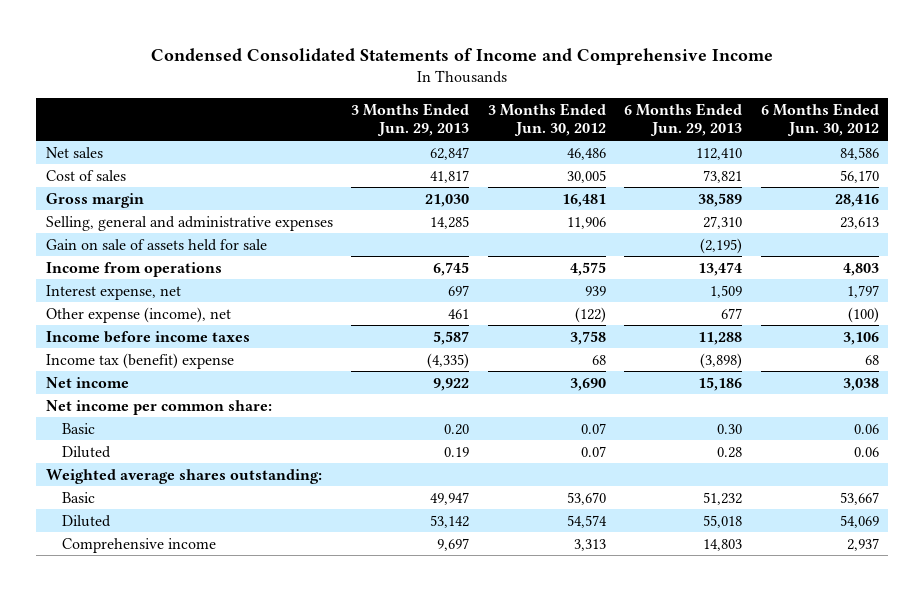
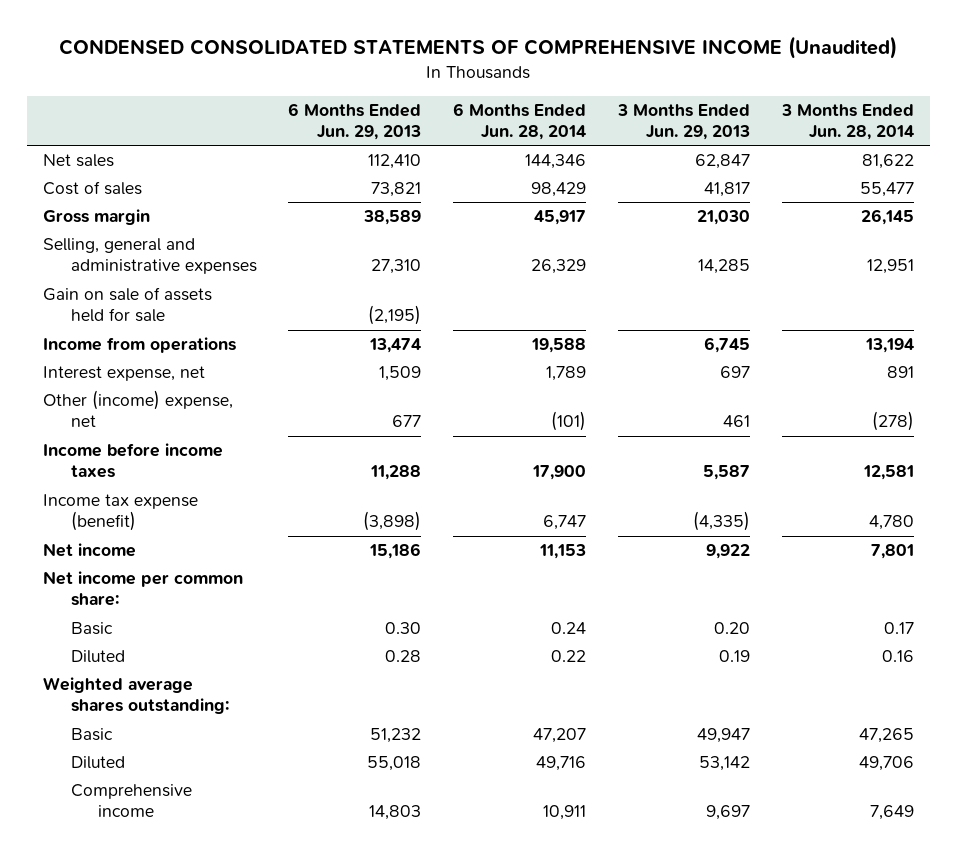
[151,47,774,65] Condensed Consolidated Statements of Income and Comprehensive Income -> [59,36,898,60] CONDENSED CONSOLIDATED STATEMENTS OF COMPREHENSIVE INCOME (Unaudited)
[487,103,606,137] 3 Months Ended Jun. 30, 2012 -> none
[760,103,879,137] 6 Months Ended Jun. 30, 2012 -> none
none -> [453,102,587,141] 6 Months Ended Jun. 28, 2014
none -> [780,103,914,141] 3 Months Ended Jun. 28, 2014
[45,306,231,323] Other expense (income), net -> [43,389,234,428] Other (income) expense, net
[45,352,234,369] Income tax (benefit) expense -> [43,493,199,532] Income tax expense (benefit)

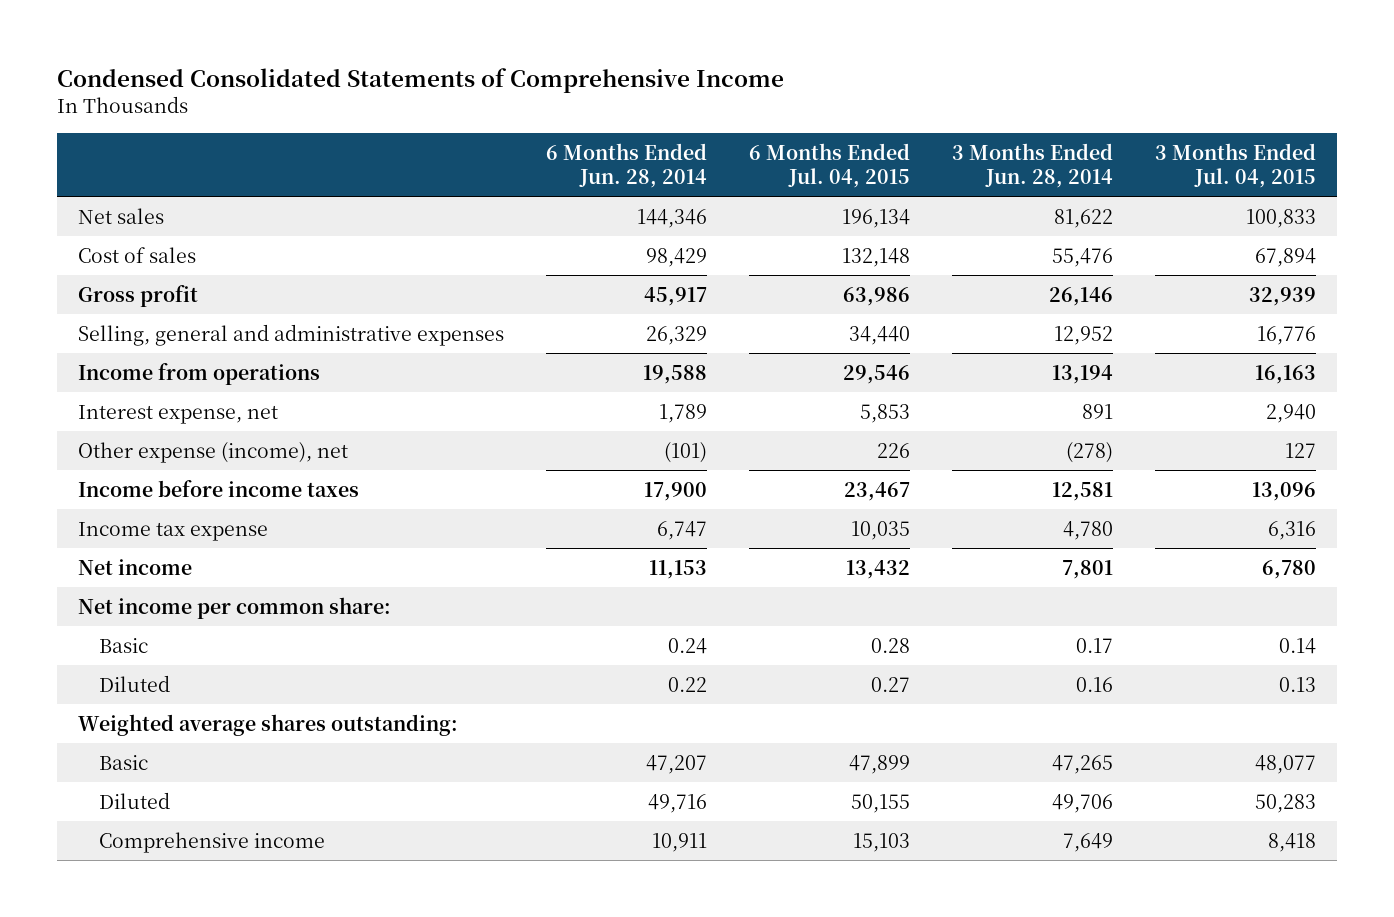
[59,36,898,60] CONDENSED CONSOLIDATED STATEMENTS OF COMPREHENSIVE INCOME (Unaudited) -> [56,68,784,94] Condensed Consolidated Statements of Comprehensive Income
[288,102,422,141] 6 Months Ended Jun. 29, 2013 -> none
[616,103,750,141] 3 Months Ended Jun. 29, 2013 -> none
none -> [748,142,910,188] 6 Months Ended Jul. 04, 2015
none -> [1154,142,1316,188] 3 Months Ended Jul. 04, 2015
[43,286,213,323] Gain on sale of assets held for sale -> none
[859,181,914,197] 55,477 -> [1051,247,1113,267] 55,476
[43,208,151,225] Gross margin -> [77,284,198,307] Gross profit
[860,208,914,225] 26,145 -> [1048,286,1113,306] 26,146
[866,259,914,275] 12,951 -> [1053,325,1113,345] 12,952
[43,389,234,428] Other (income) expense, net -> [77,441,348,463] Other expense (income), net
[43,493,199,532] Income tax expense (benefit) -> [77,521,268,541] Income tax expense

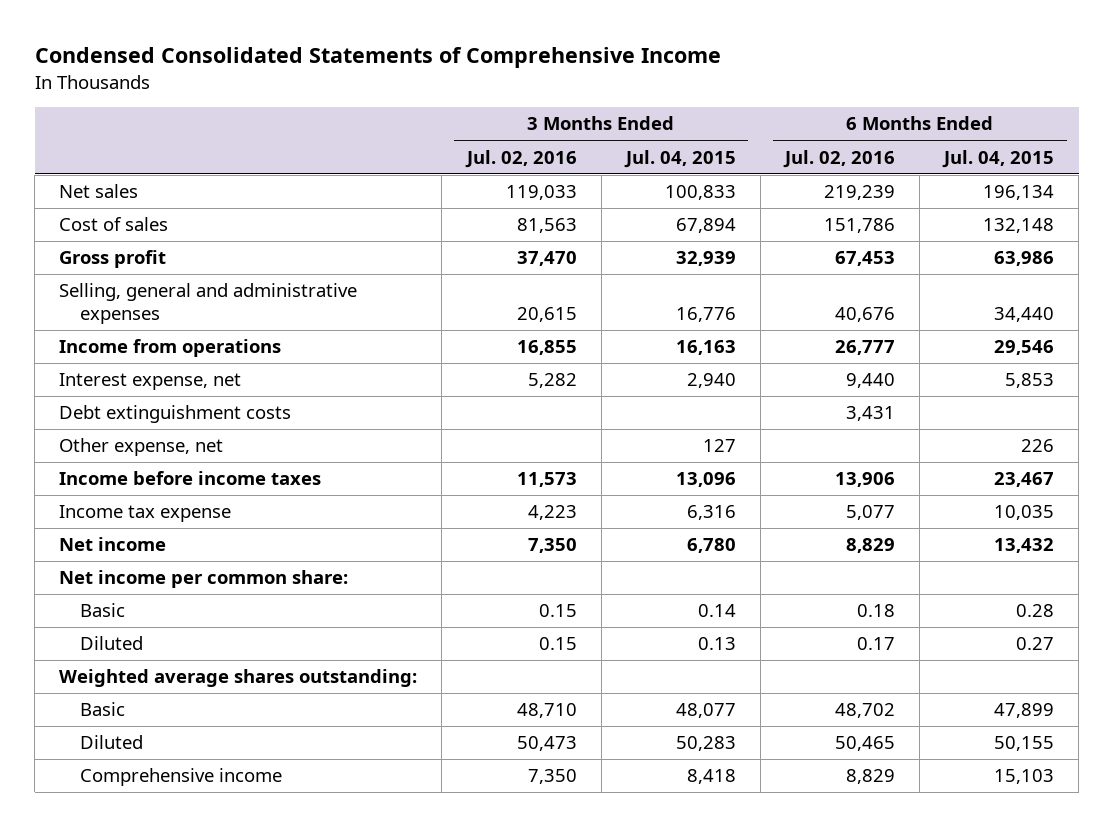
[545,142,707,188] 6 Months Ended Jun. 28, 2014 -> none
[951,142,1113,188] 3 Months Ended Jun. 28, 2014 -> none
none -> [464,149,577,168] Jul. 02, 2016
none -> [783,149,896,168] Jul. 02, 2016
none -> [59,405,292,424] Debt extinguishment costs
[77,441,348,463] Other expense (income), net -> [59,438,224,457] Other expense, net

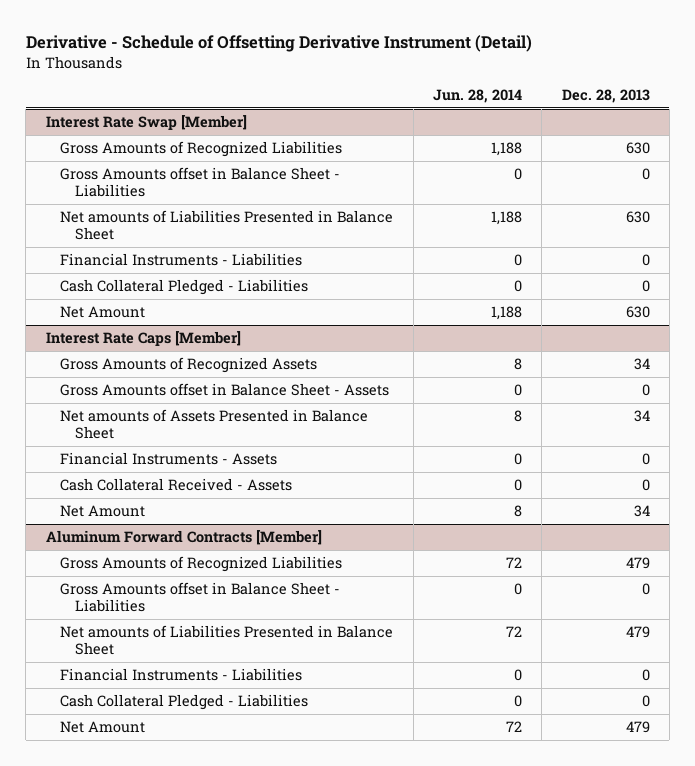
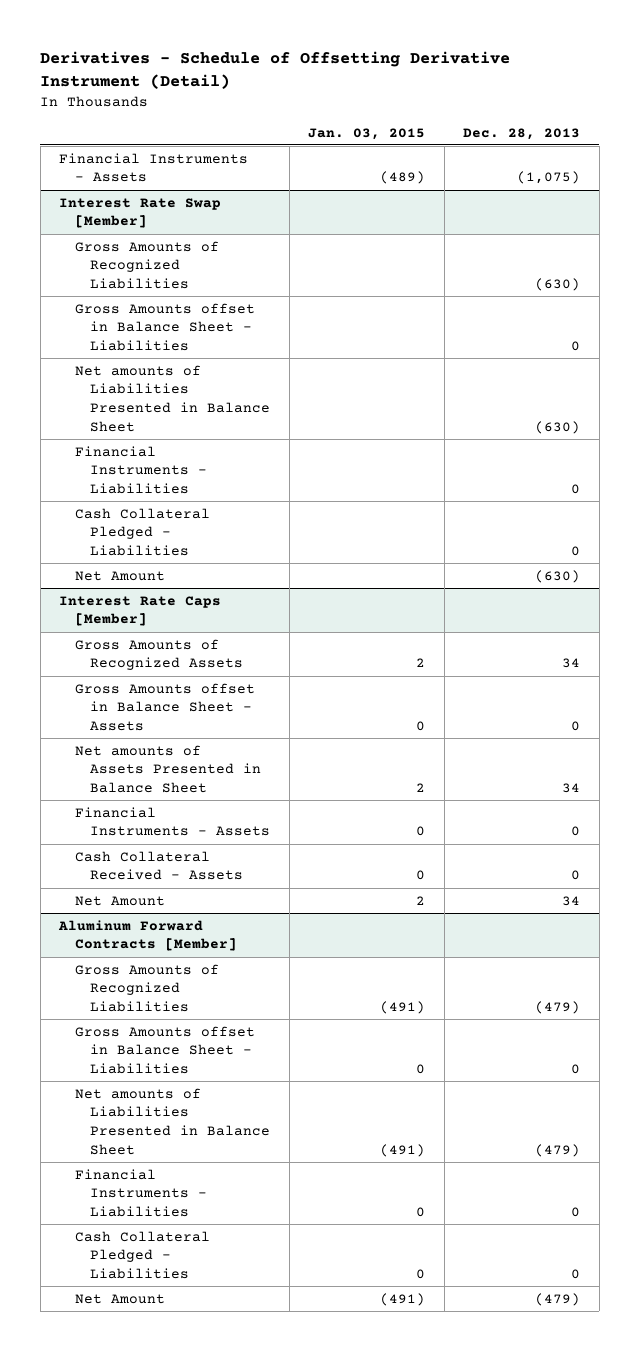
[25,35,532,53] Derivative - Schedule of Offsetting Derivative Instrument (Detail) -> [40,51,511,89] Derivatives - Schedule of Offsetting Derivative Instrument (Detail)
[432,89,522,104] Jun. 28, 2014 -> none
none -> [308,127,426,140] Jan. 03, 2015
none -> [59,152,249,183] Financial Instruments - Assets
[625,142,650,155] 630 -> [535,278,581,292] (630)
[625,211,650,224] 630 -> [535,420,581,434] (630)
[625,306,650,319] 630 -> [535,569,581,583] (630)
[625,557,650,570] 479 -> [535,1001,581,1015] (479)
[625,626,650,639] 479 -> [535,1143,581,1157] (479)
[625,721,650,734] 479 -> [535,1292,581,1306] (479)

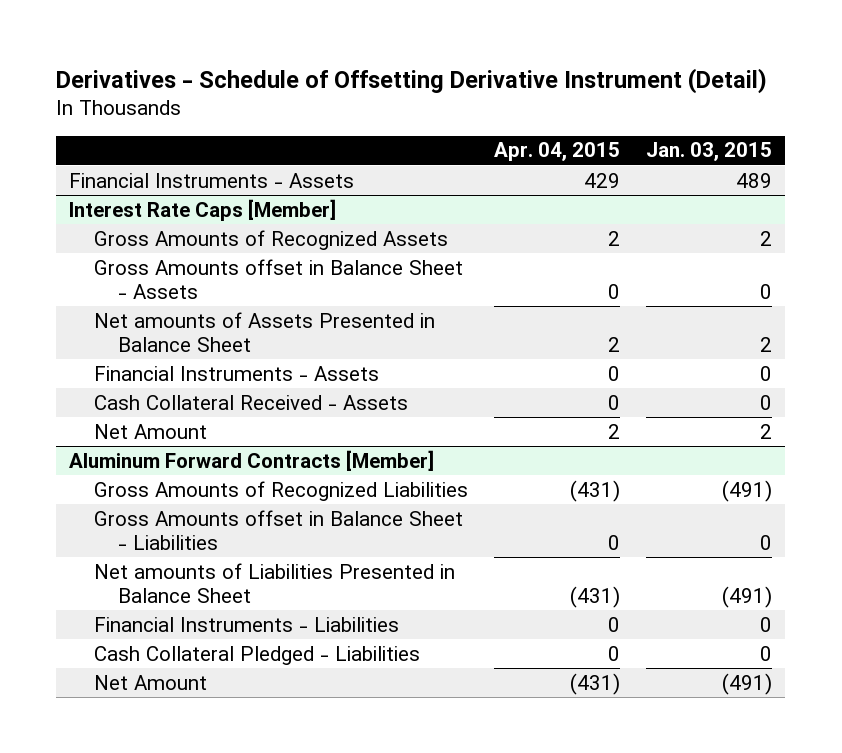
[463,127,581,140] Dec. 28, 2013 -> none
none -> [493,142,620,162] Apr. 04, 2015
[59,197,222,229] Interest Rate Swap [Member] -> none
[74,240,219,290] Gross Amounts of Recognized Liabilities -> none
[74,302,255,352] Gross Amounts offset in Balance Sheet - Liabilities -> none
[74,364,271,432] Net amounts of Liabilities Presented in Balance Sheet -> none
[74,445,208,495] Financial Instruments - Liabilities -> none
[74,507,210,557] Cash Collateral Pledged - Liabilities -> none
[74,570,165,581] Net Amount -> none
[380,171,426,185] (489) -> [736,172,773,188] 489

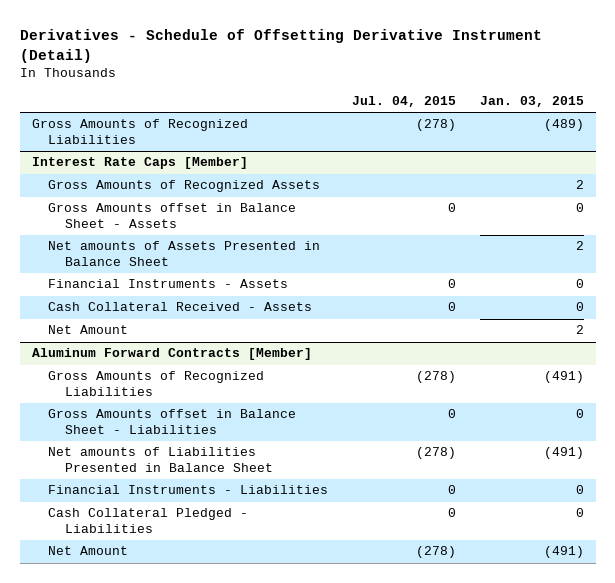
[493,142,620,162] Apr. 04, 2015 -> none
none -> [352,95,457,107] Jul. 04, 2015
[69,172,355,188] Financial Instruments - Assets -> none
none -> [31,119,248,144] Gross Amounts of Recognized Liabilities

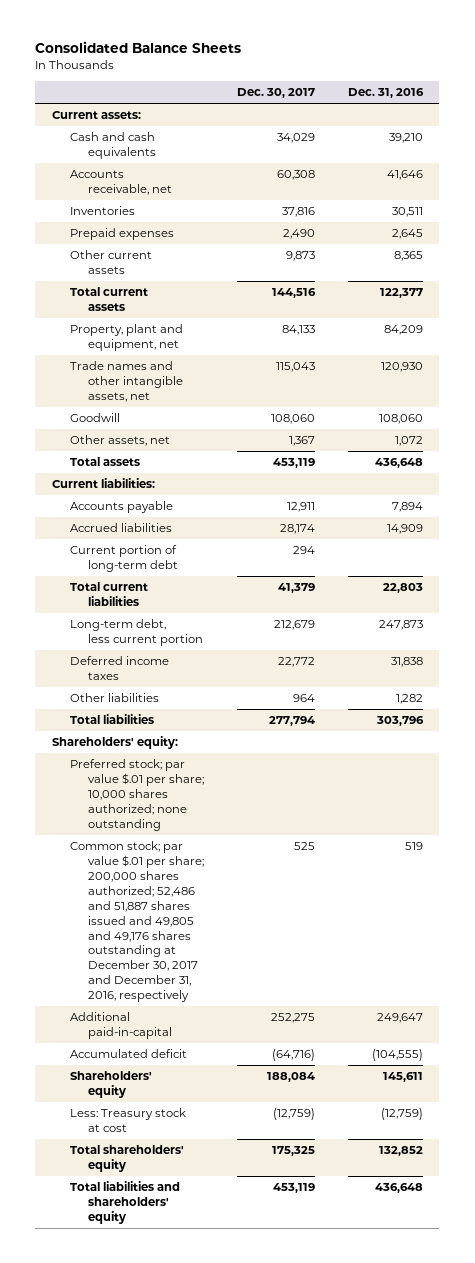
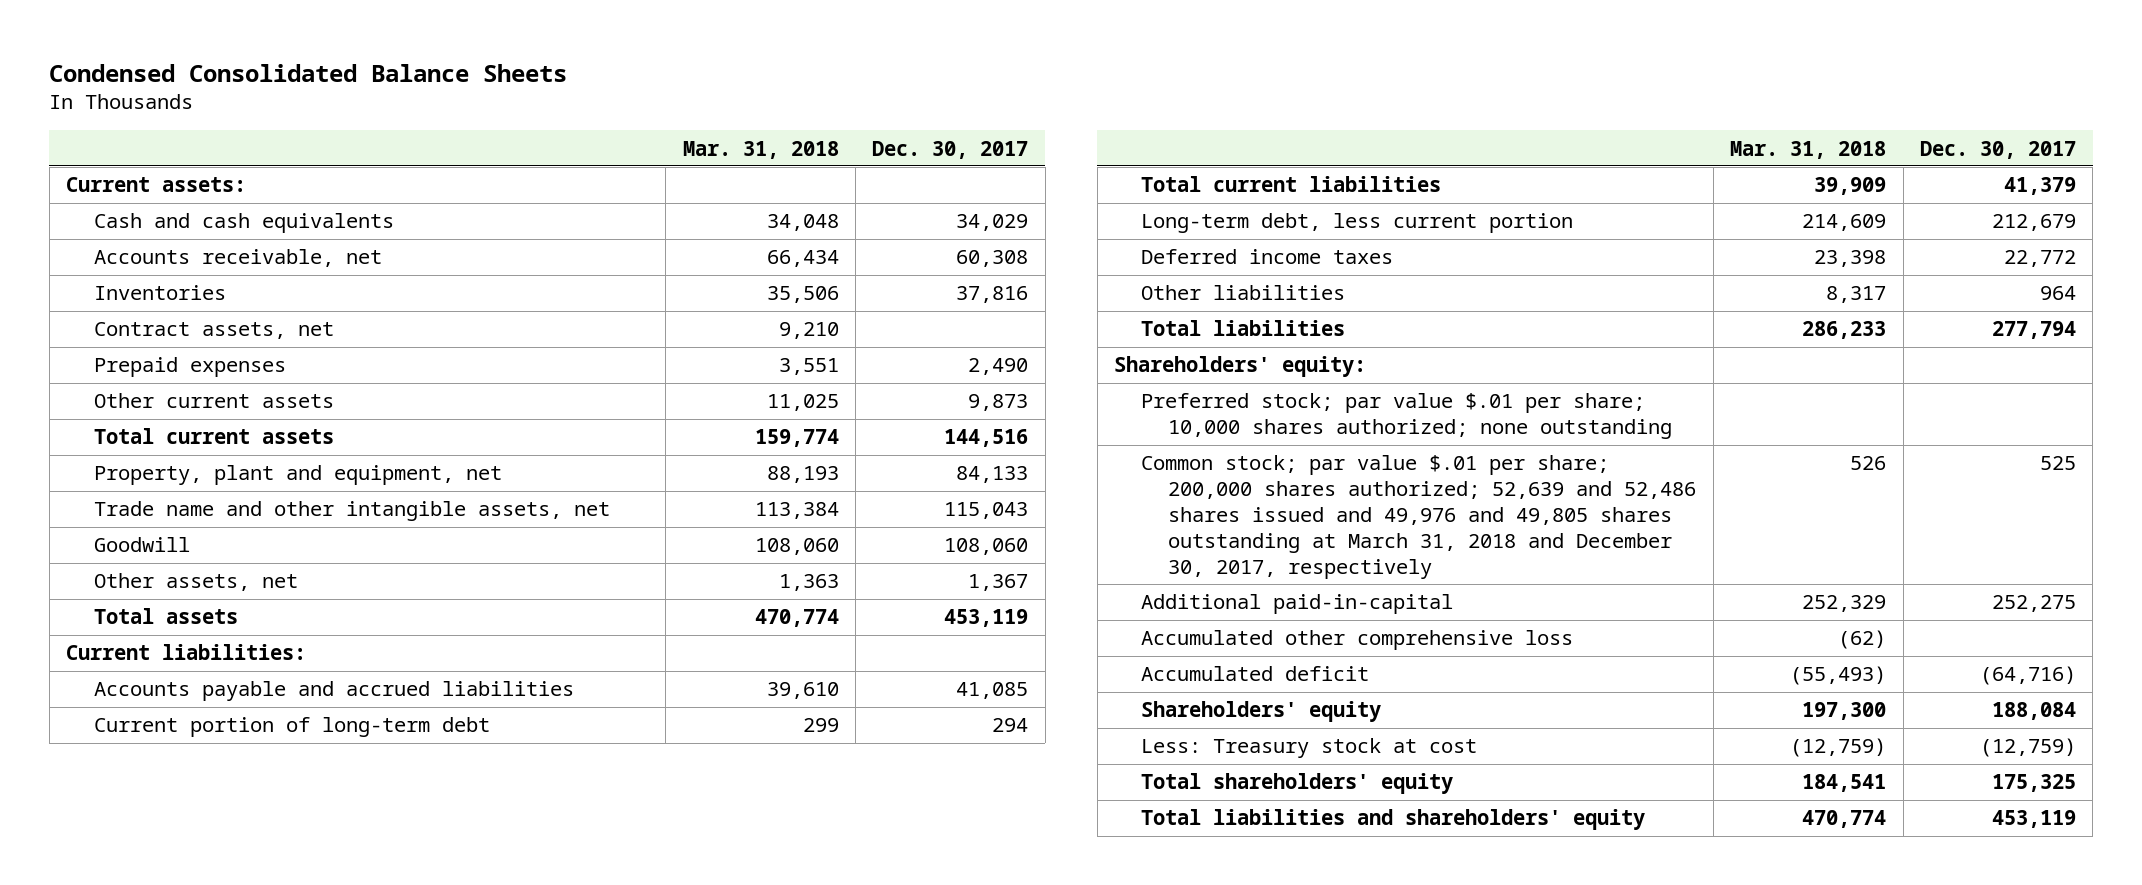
[35,41,242,54] Consolidated Balance Sheets -> [49,63,568,82] Condensed Consolidated Balance Sheets
[347,87,424,98] Dec. 31, 2016 -> none
none -> [682,140,839,159] Mar. 31, 2018
none -> [93,322,334,340] Contract assets, net
[69,361,184,403] Trade names and other intangible assets, net -> [93,501,610,522] Trade name and other intangible assets, net
[69,501,173,514] Accounts payable -> none
[69,523,172,533] Accrued liabilities -> none
none -> [93,681,574,702] Accounts payable and accrued liabilities
[69,841,205,1003] Common stock; par value $.01 per share; 200,000 shares authorized; 52,486 and 51,887 shares issued and 49,805 and 49,176 shares outstanding at December 30, 2017 and December 31, 2016, respectively -> [1141,455,1697,579] Common stock; par value $.01 per share; 200,000 shares authorized; 52,639 and 52,486 shares issued and 49,976 and 49,805 shares outstanding at March 31, 2018 and December 30, 2017, respectively
none -> [1141,630,1574,651] Accumulated other comprehensive loss

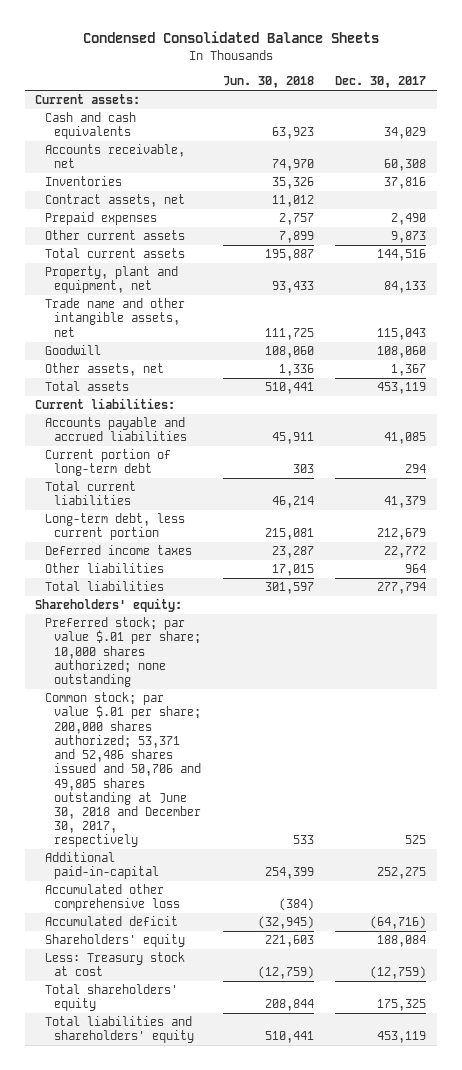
[682,140,839,159] Mar. 31, 2018 -> none
none -> [222,76,314,89] Jun. 30, 2018
[1141,455,1697,579] Common stock; par value $.01 per share; 200,000 shares authorized; 52,639 and 52,486 shares issued and 49,976 and 49,805 shares outstanding at March 31, 2018 and December 30, 2017, respectively -> [44,692,202,848] Common stock; par value $.01 per share; 200,000 shares authorized; 53,371 and 52,486 shares issued and 50,706 and 49,805 shares outstanding at June 30, 2018 and December 30, 2017, respectively

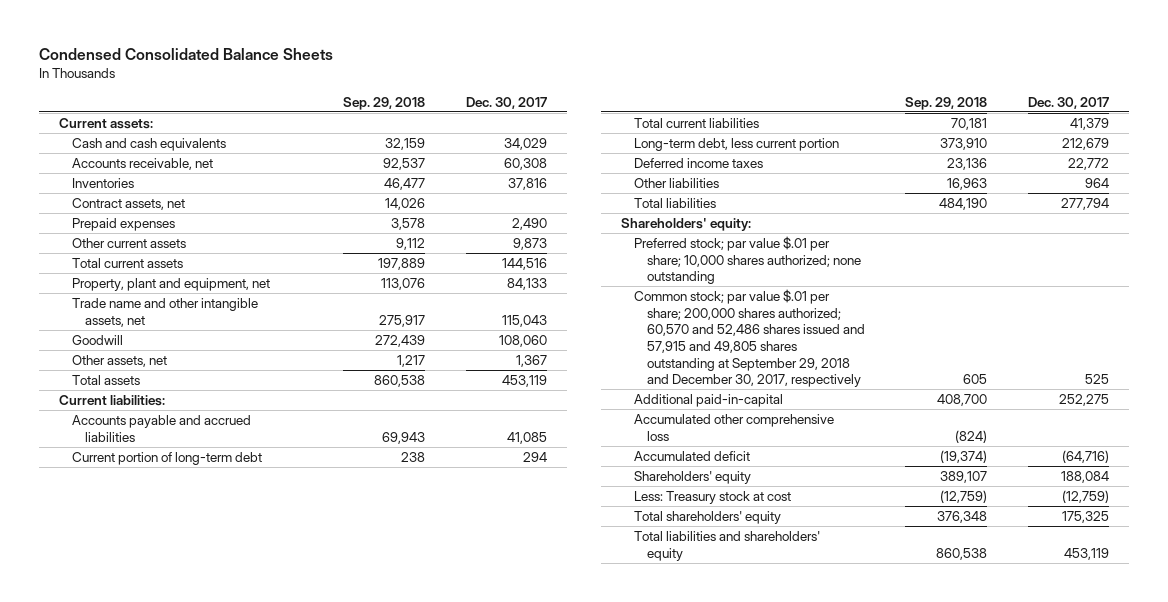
[222,76,314,89] Jun. 30, 2018 -> none
none -> [343,96,426,110] Sep. 29, 2018
[44,692,202,848] Common stock; par value $.01 per share; 200,000 shares authorized; 53,371 and 52,486 shares issued and 50,706 and 49,805 shares outstanding at June 30, 2018 and December 30, 2017, respectively -> [633,289,865,388] Common stock; par value $.01 per share; 200,000 shares authorized; 60,570 and 52,486 shares issued and 57,915 and 49,805 shares outstanding at September 29, 2018 and December 30, 2017, respectively

